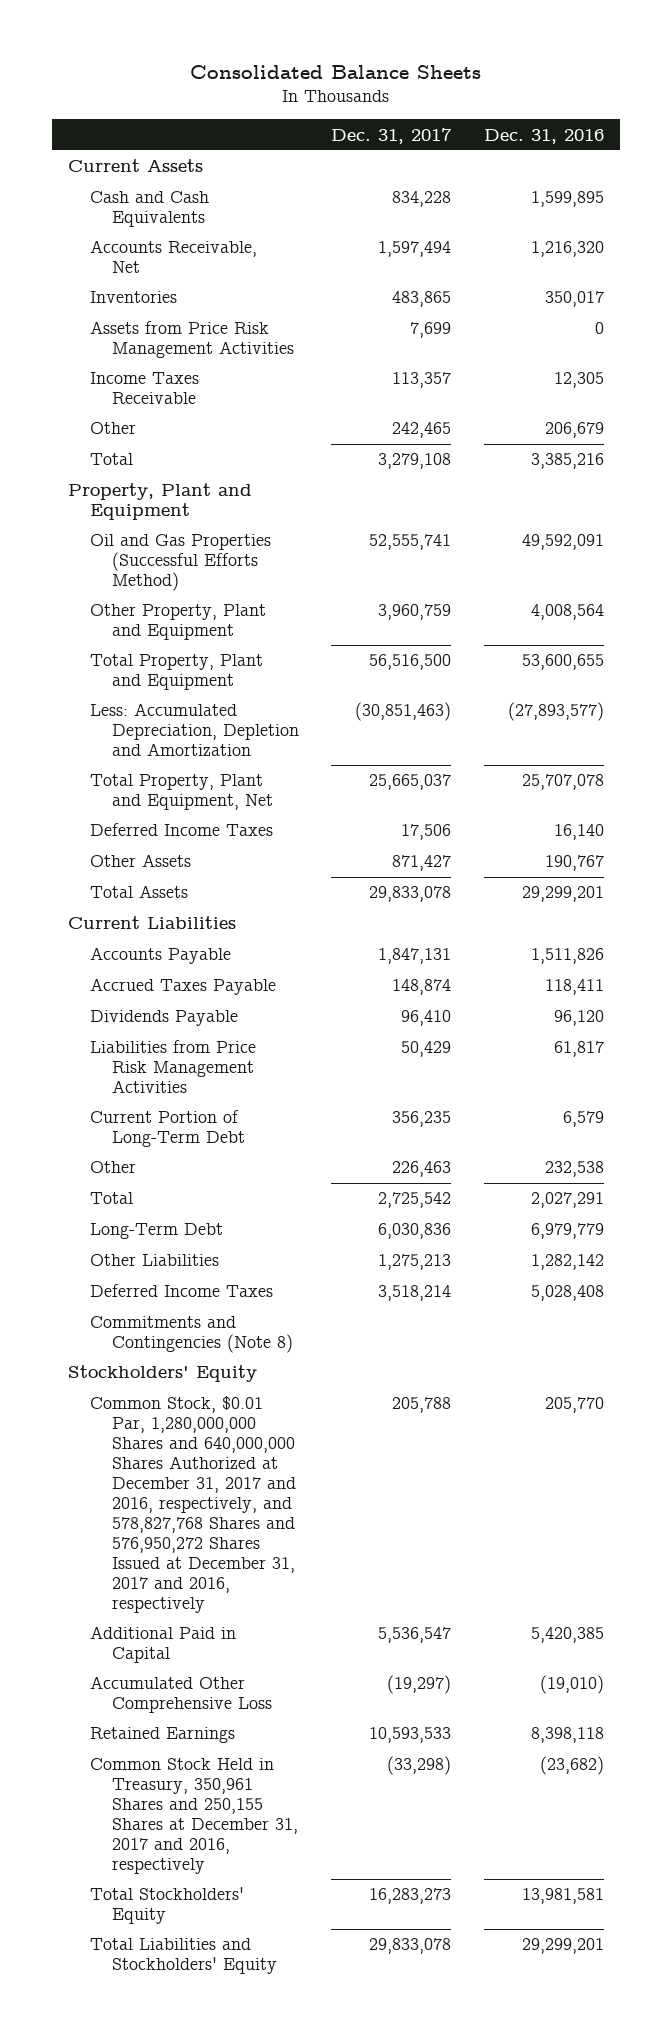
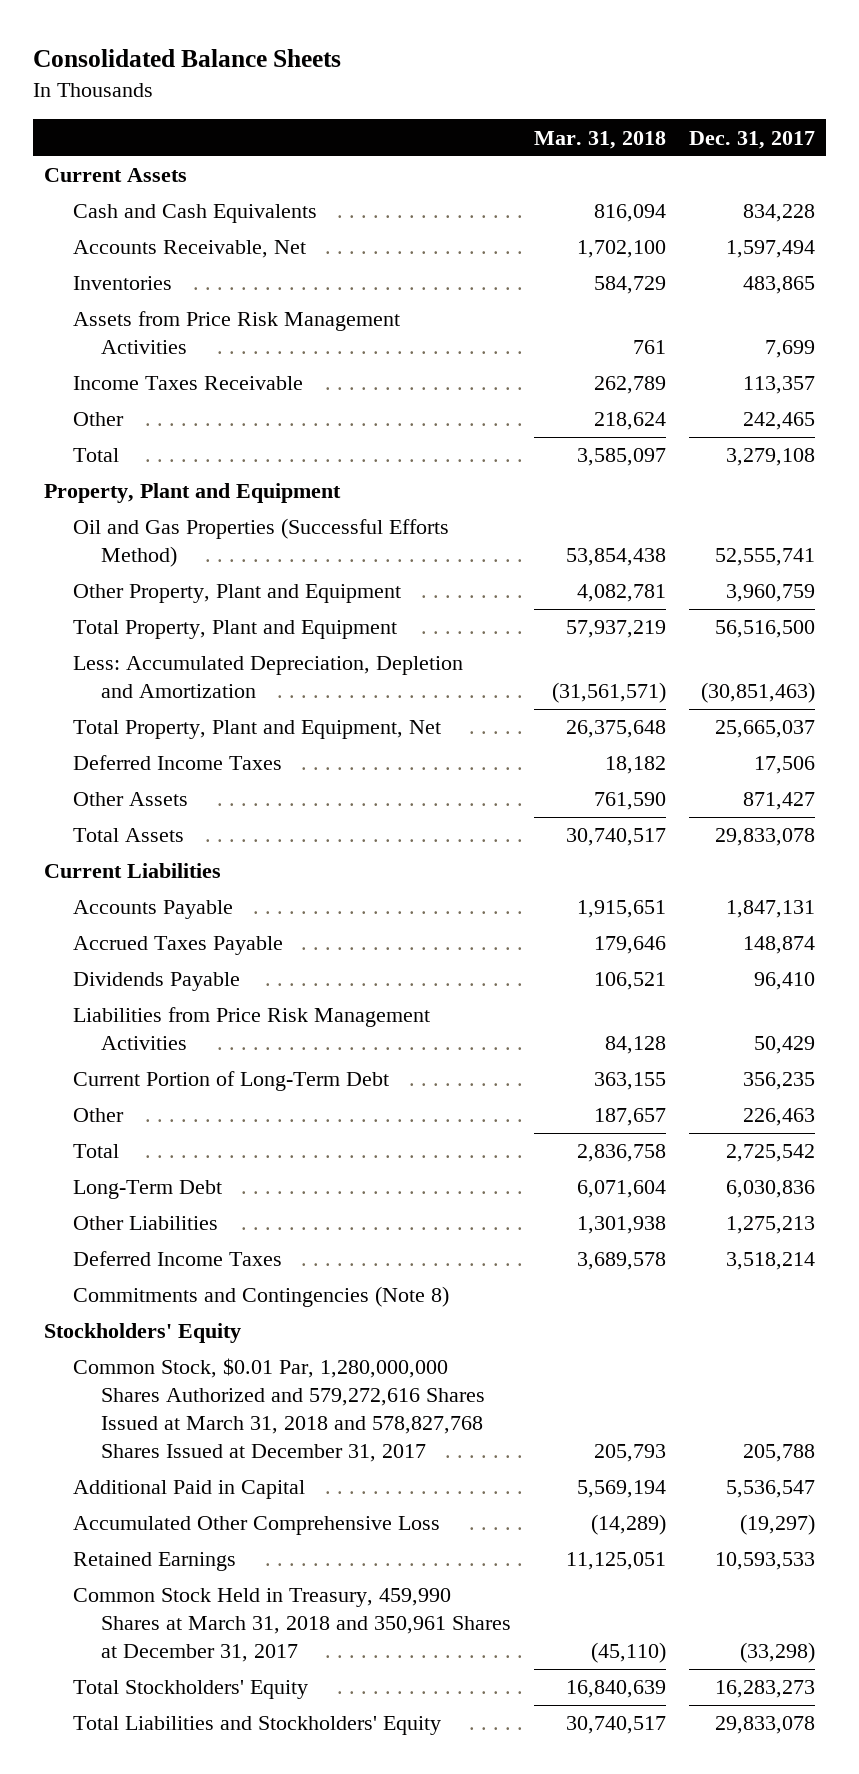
[483,128,604,144] Dec. 31, 2016 -> none
none -> [534,130,667,149] Mar. 31, 2018
[90,1396,297,1613] Common Stock, $0.01 Par, 1,280,000,000 Shares and 640,000,000 Shares Authorized at December 31, 2017 and 2016, respectively, and 578,827,768 Shares and 576,950,272 Shares Issued at December 31, 2017 and 2016, respectively -> [72,1358,486,1462] Common Stock, $0.01 Par, 1,280,000,000 Shares Authorized and 579,272,616 Shares Issued at March 31, 2018 and 578,827,768 Shares Issued at December 31, 2017
[90,1758,299,1874] Common Stock Held in Treasury, 350,961 Shares and 250,155 Shares at December 31, 2017 and 2016, respectively -> [72,1588,512,1662] Common Stock Held in Treasury, 459,990 Shares at March 31, 2018 and 350,961 Shares at December 31, 2017

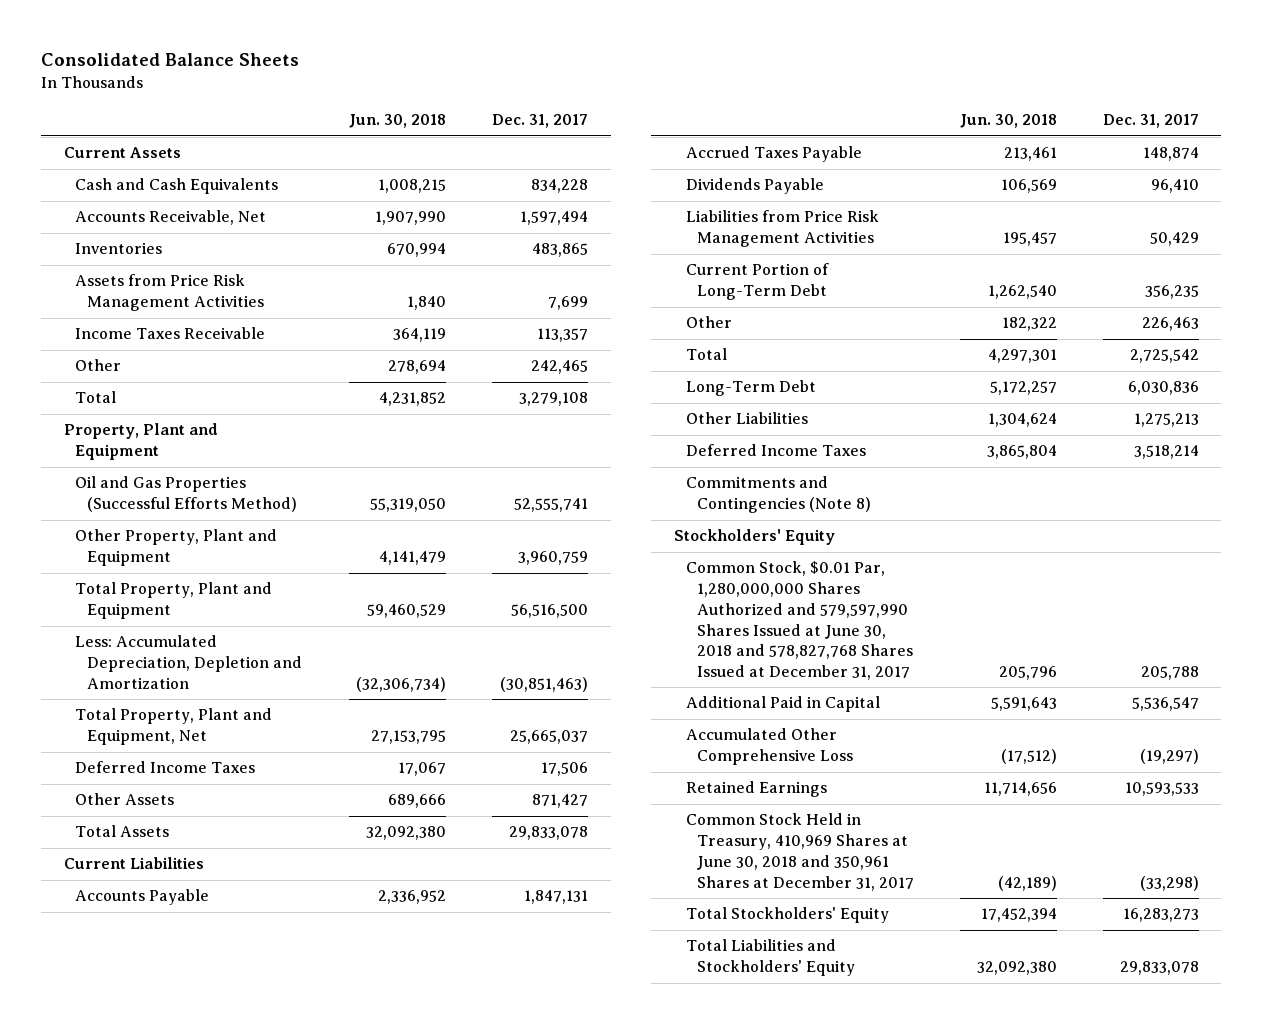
[534,130,667,149] Mar. 31, 2018 -> none
none -> [349,114,447,129] Jun. 30, 2018
[72,1358,486,1462] Common Stock, $0.01 Par, 1,280,000,000 Shares Authorized and 579,272,616 Shares Issued at March 31, 2018 and 578,827,768 Shares Issued at December 31, 2017 -> [685,561,913,680] Common Stock, $0.01 Par, 1,280,000,000 Shares Authorized and 579,597,990 Shares Issued at June 30, 2018 and 578,827,768 Shares Issued at December 31, 2017
[72,1588,512,1662] Common Stock Held in Treasury, 459,990 Shares at March 31, 2018 and 350,961 Shares at December 31, 2017 -> [685,813,914,891] Common Stock Held in Treasury, 410,969 Shares at June 30, 2018 and 350,961 Shares at December 31, 2017

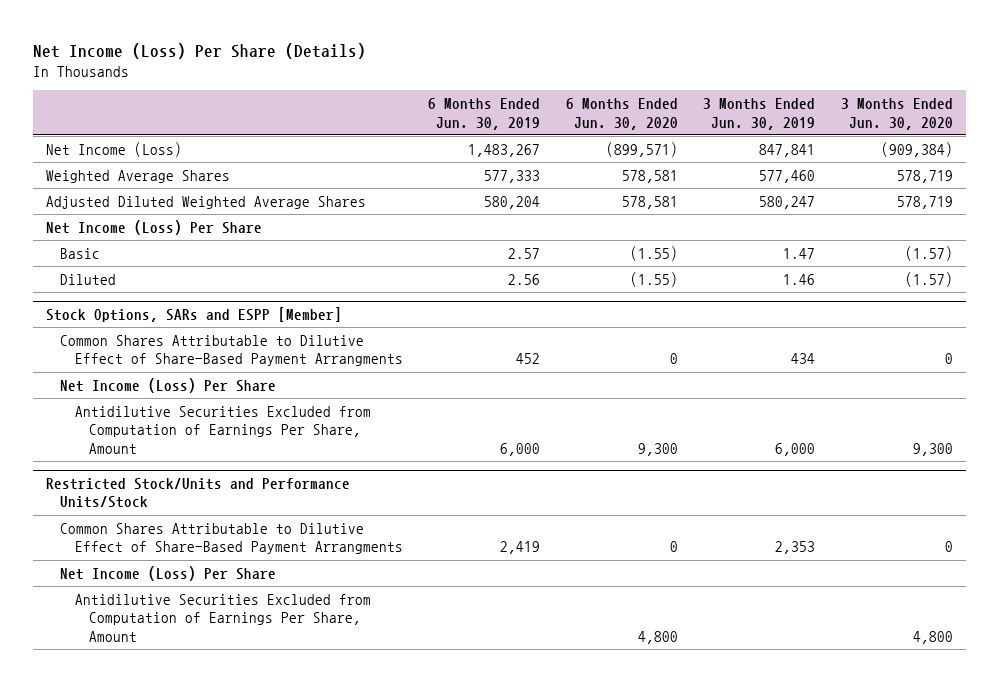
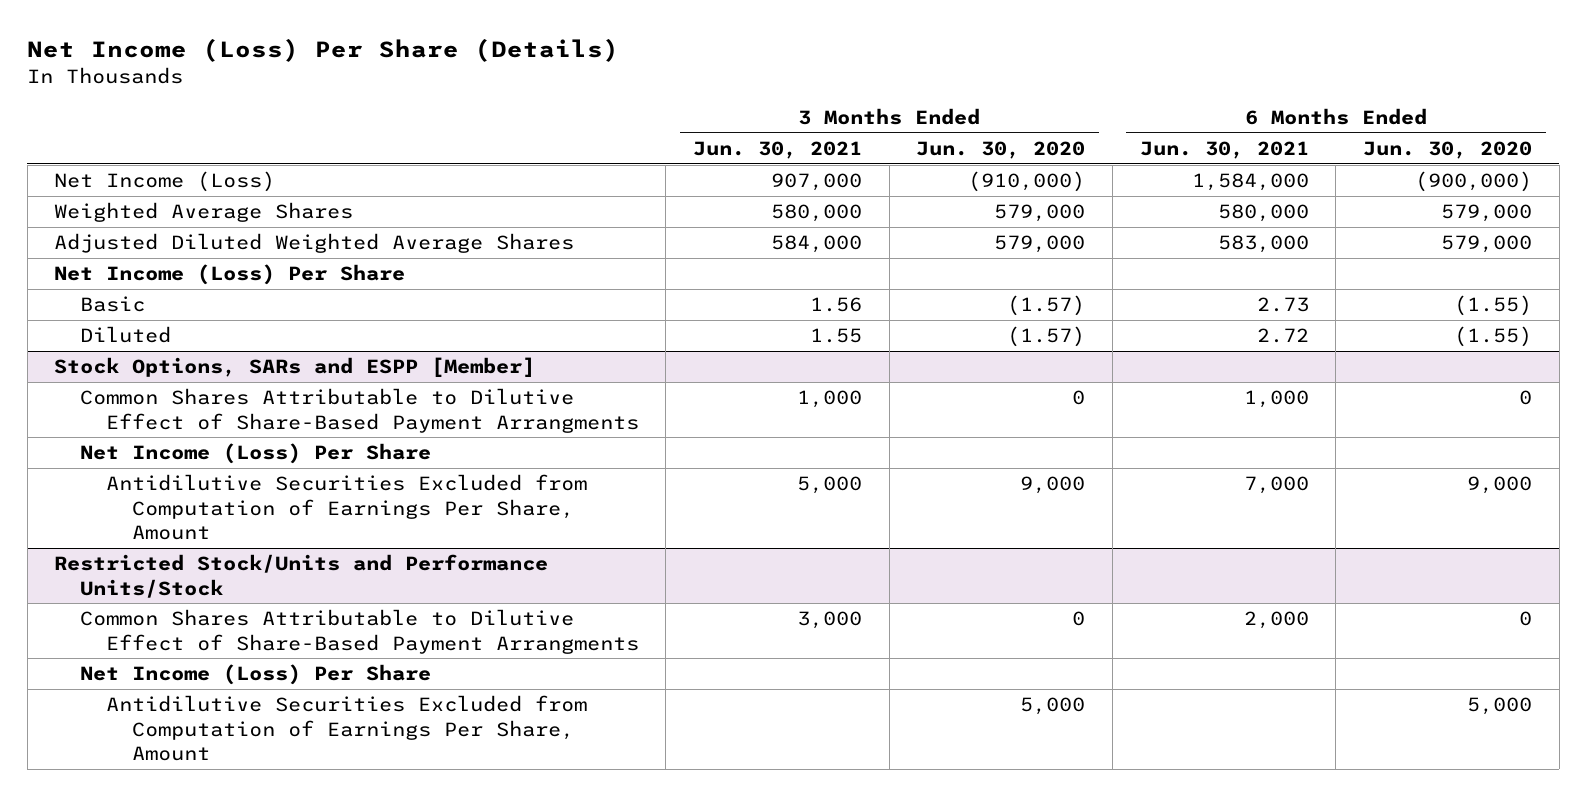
[428,98,541,130] 6 Months Ended Jun. 30, 2019 -> none
[703,98,816,130] 3 Months Ended Jun. 30, 2019 -> none
none -> [693,140,863,159] Jun. 30, 2021
none -> [1139,140,1309,159] Jun. 30, 2021
[605,141,678,157] (899,571) -> [1414,171,1532,193] (900,000)
[881,141,954,157] (909,384) -> [968,171,1086,193] (910,000)
[621,169,678,183] 578,581 -> [1440,204,1532,223] 579,000
[897,169,954,183] 578,719 -> [994,204,1086,223] 579,000
[621,195,678,209] 578,581 -> [1440,235,1532,254] 579,000
[897,195,954,209] 578,719 -> [994,235,1086,254] 579,000
[637,442,678,456] 9,300 -> [1466,476,1532,495] 9,000
[913,442,954,456] 9,300 -> [1020,476,1086,495] 9,000
[637,630,678,644] 4,800 -> [1466,697,1532,716] 5,000
[913,630,954,644] 4,800 -> [1020,697,1086,716] 5,000

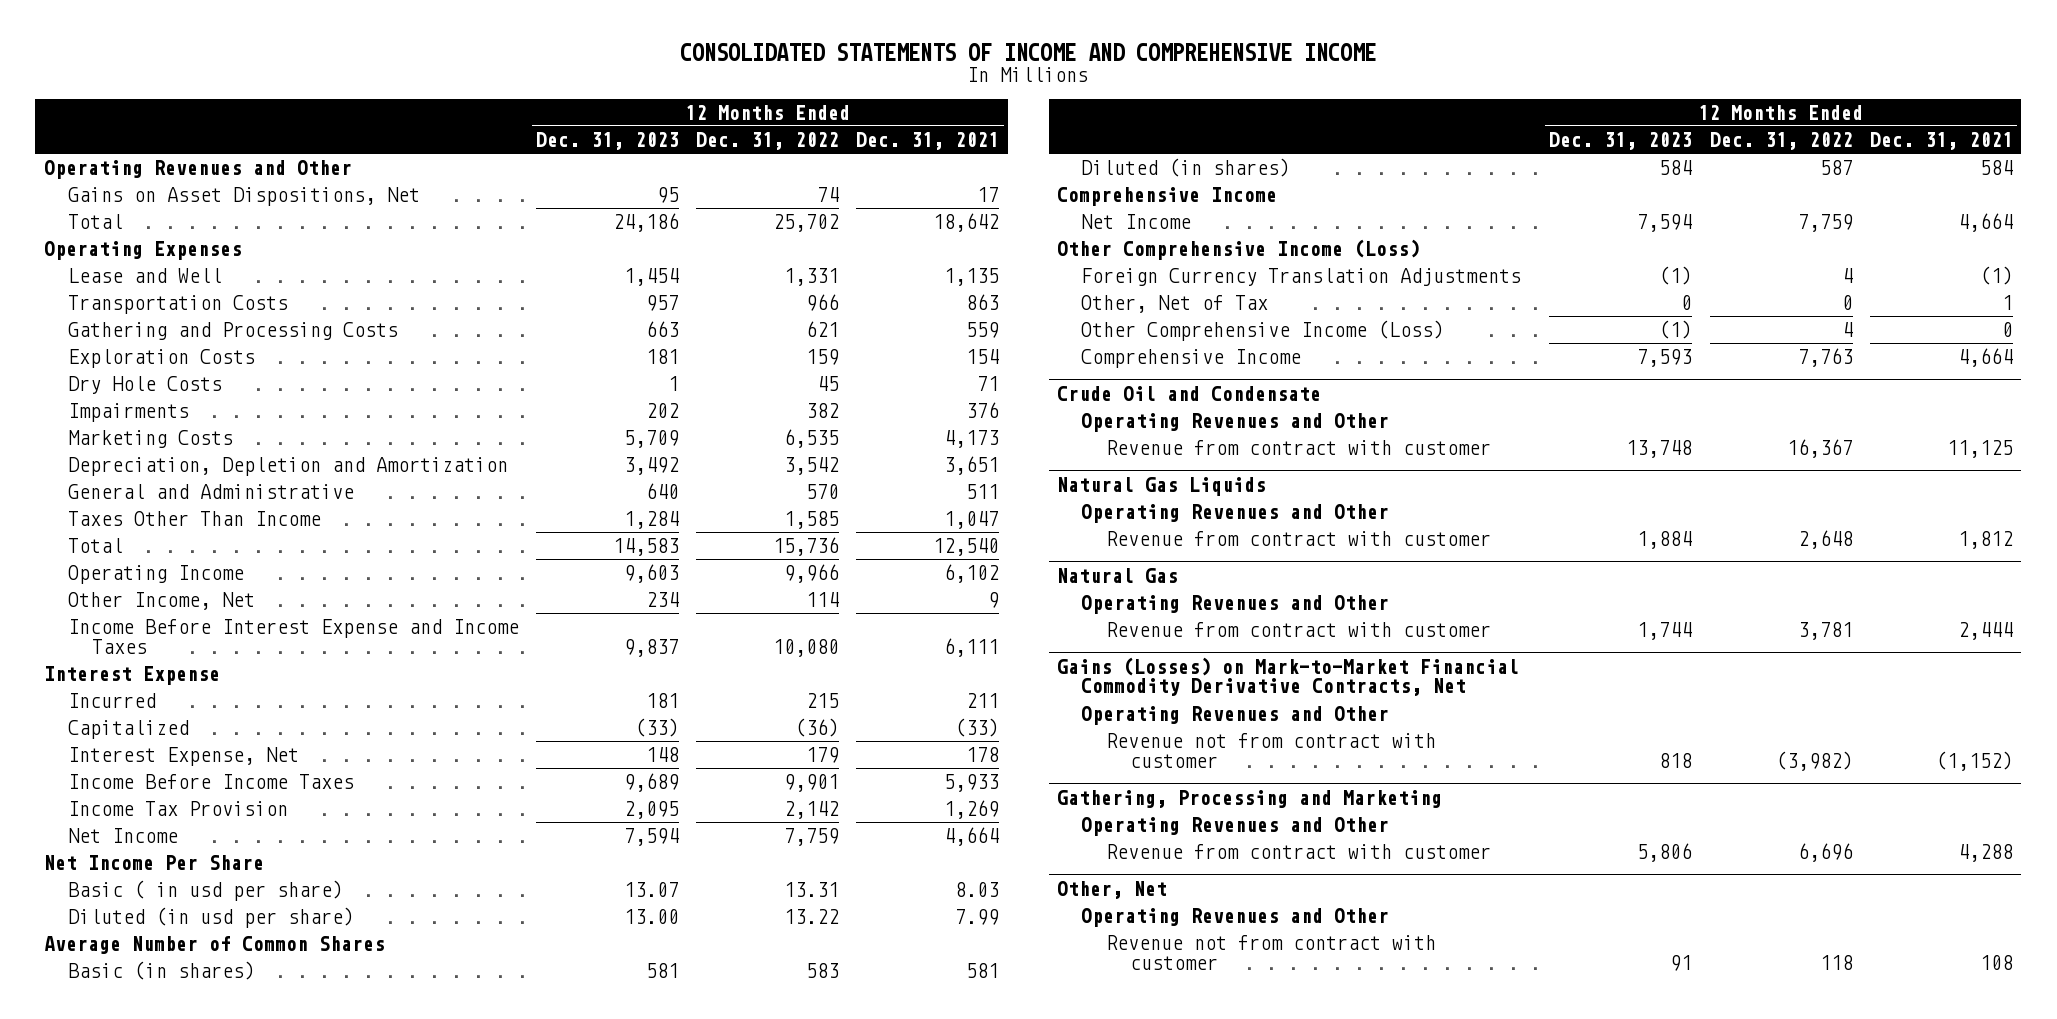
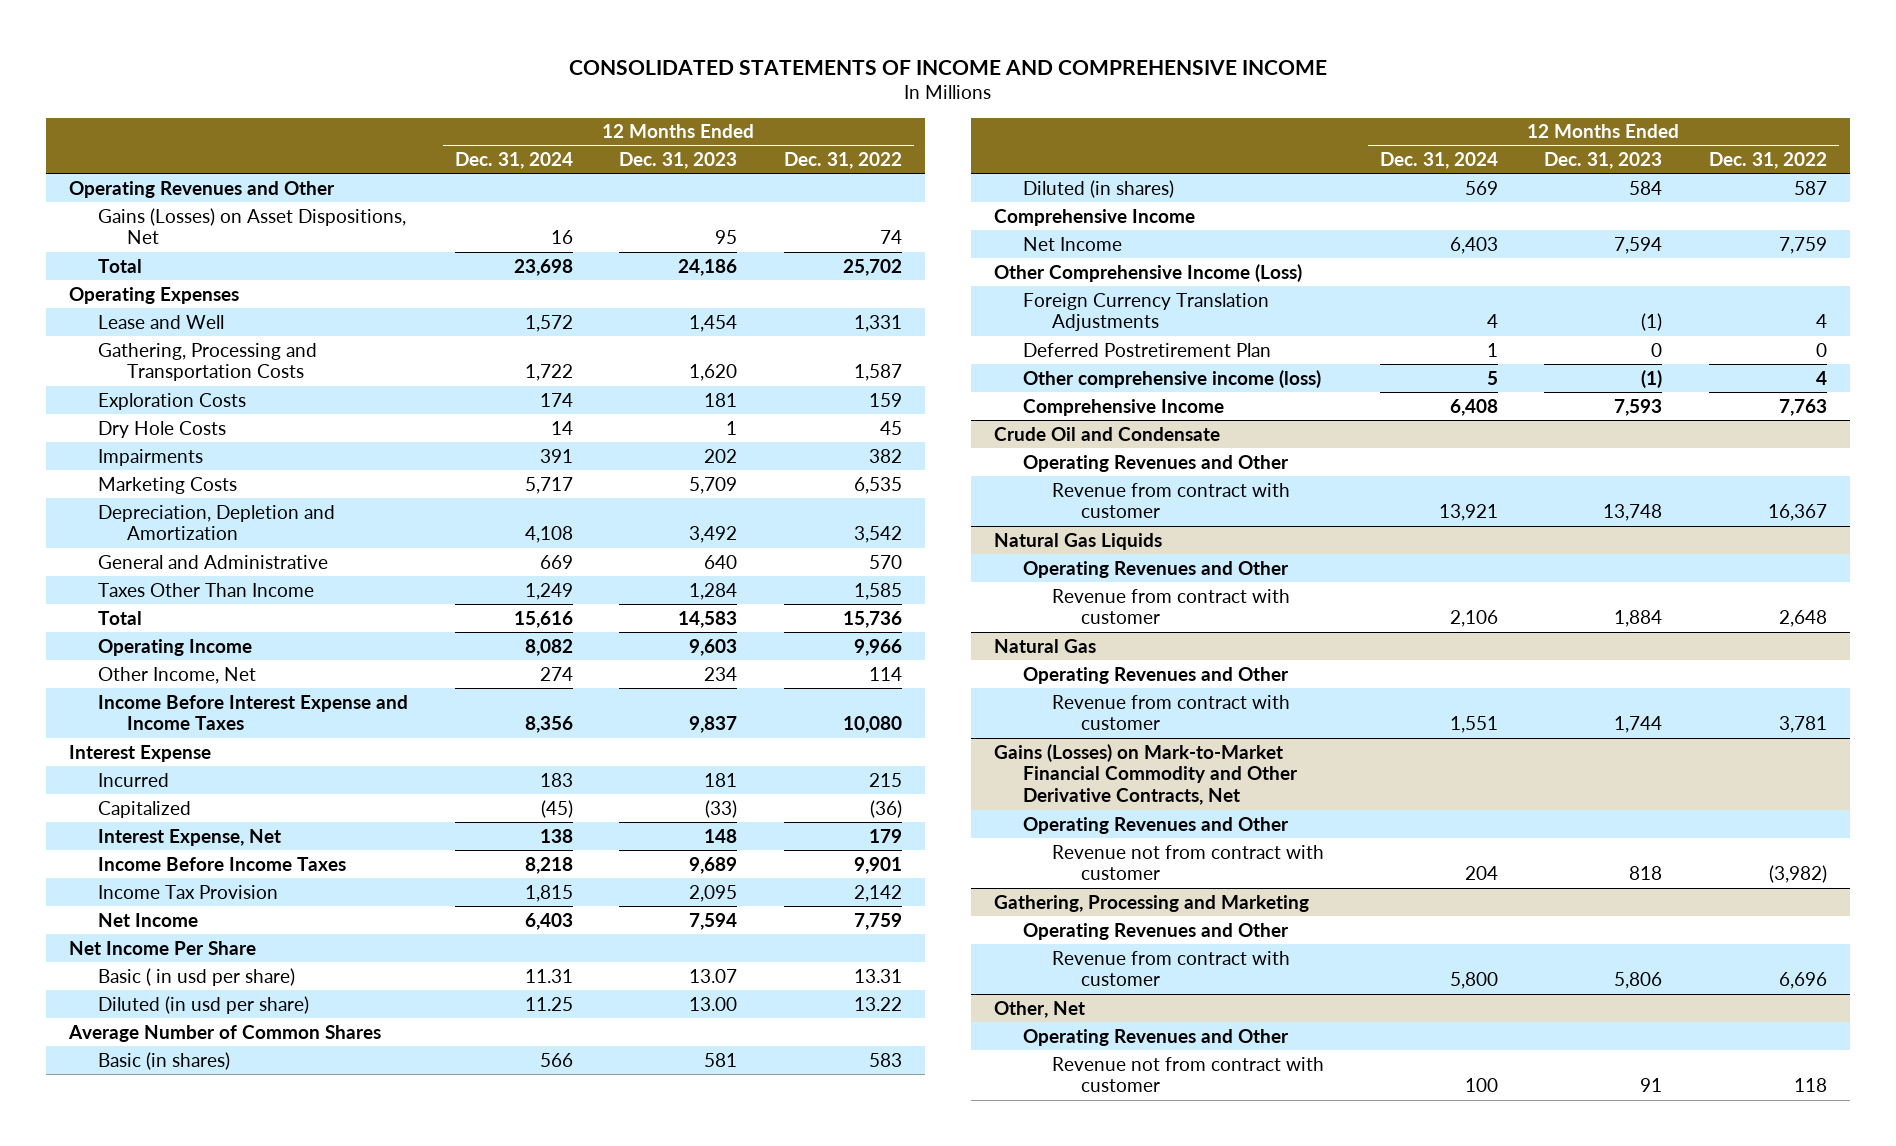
[856,131,1000,150] Dec. 31, 2021 -> none
none -> [454,152,573,170] Dec. 31, 2024
[68,187,421,207] Gains on Asset Dispositions, Net -> [98,207,407,245] Gains (Losses) on Asset Dispositions, Net
[68,295,289,315] Transportation Costs -> none
[68,322,399,341] Gathering and Processing Costs -> [98,342,318,382] Gathering, Processing and Transportation Costs
[646,321,680,338] 663 -> [689,364,738,382] 1,620
[806,321,840,338] 621 -> [853,364,902,382] 1,587
[1081,295,1269,314] Other, Net of Tax -> none
none -> [1023,342,1272,357] Deferred Postretirement Plan
[1081,320,1445,342] Other Comprehensive Income (Loss) -> [1023,369,1322,388] Other comprehensive income (loss)
[1057,656,1520,697] Gains (Losses) on Mark-to-Market Financial Commodity Derivative Contracts, Net -> [994,743,1299,806] Gains (Losses) on Mark-to-Market Financial Commodity and Other Derivative Contracts, Net

